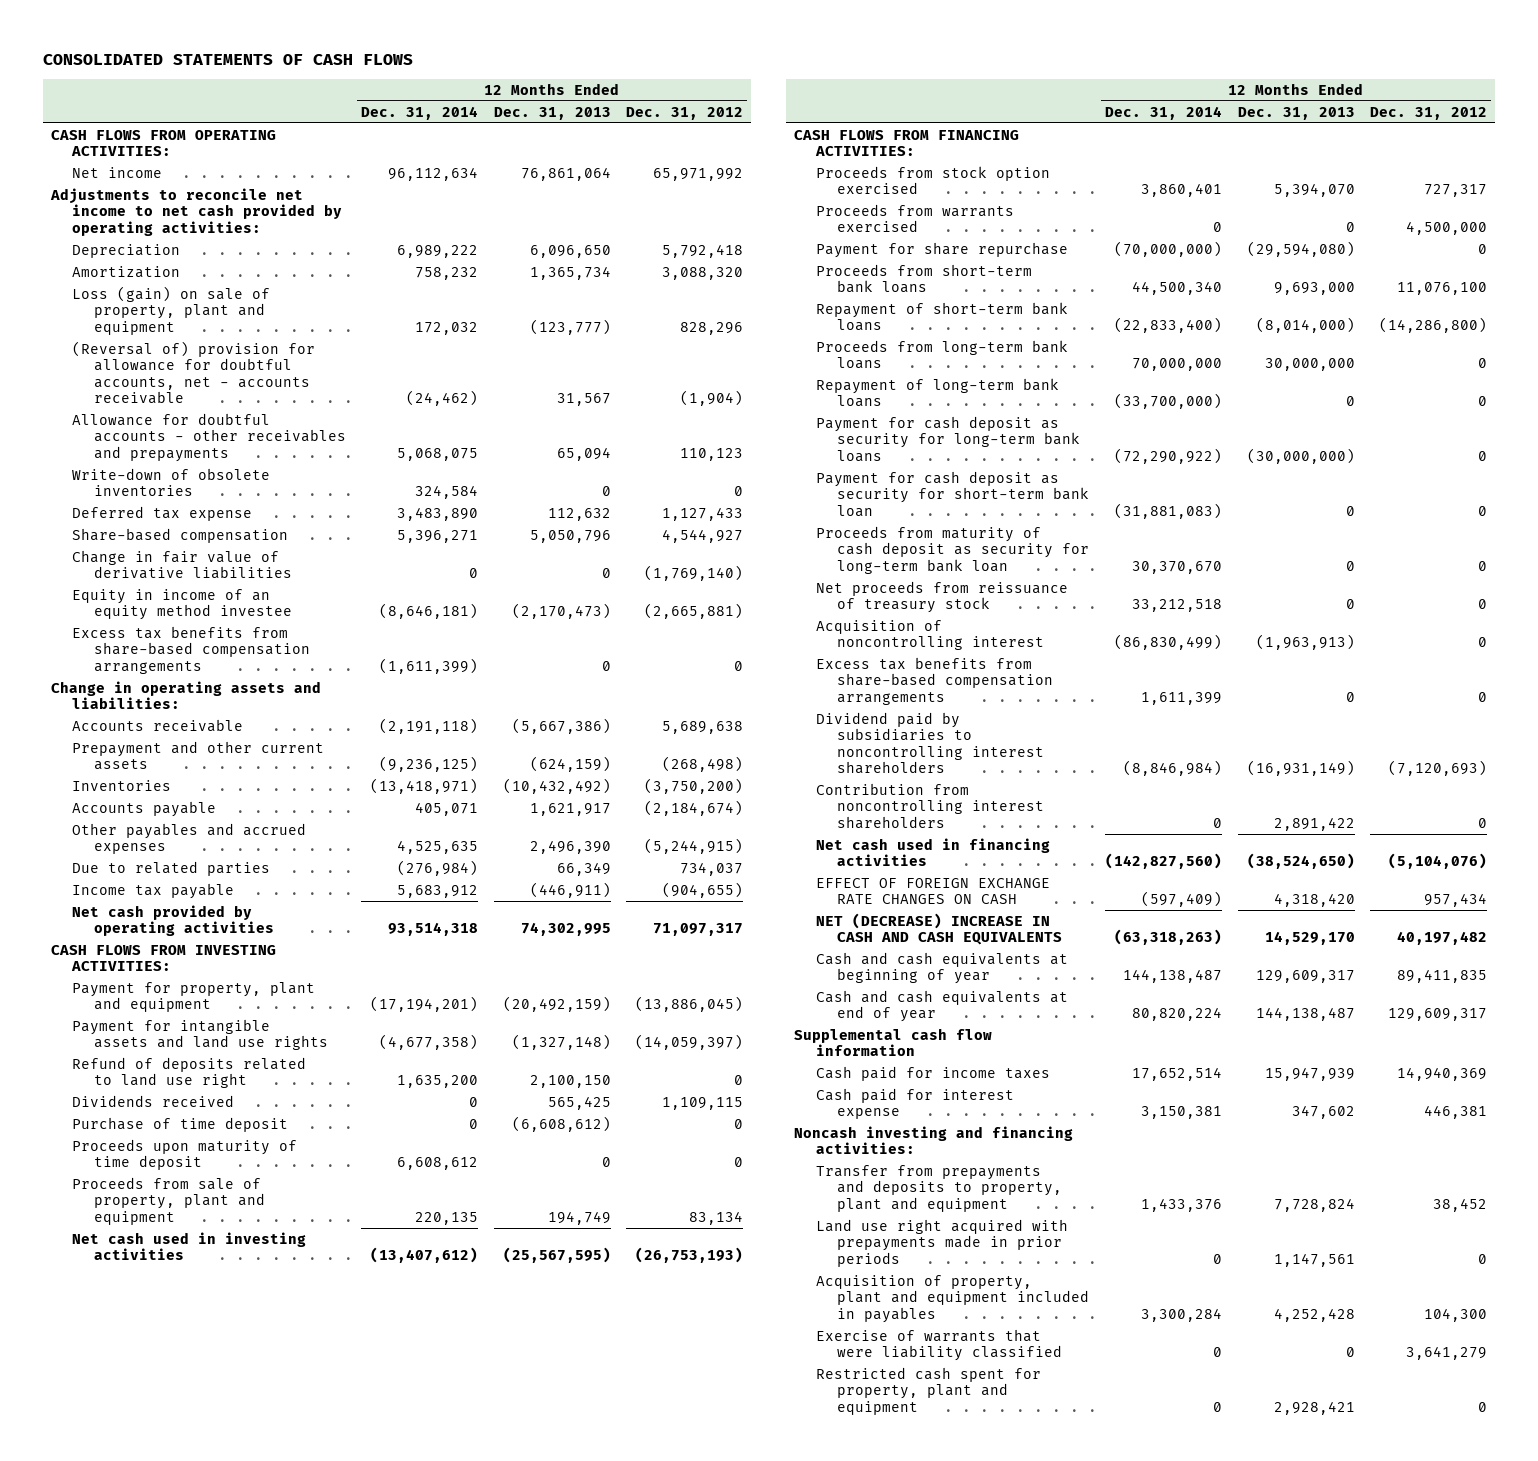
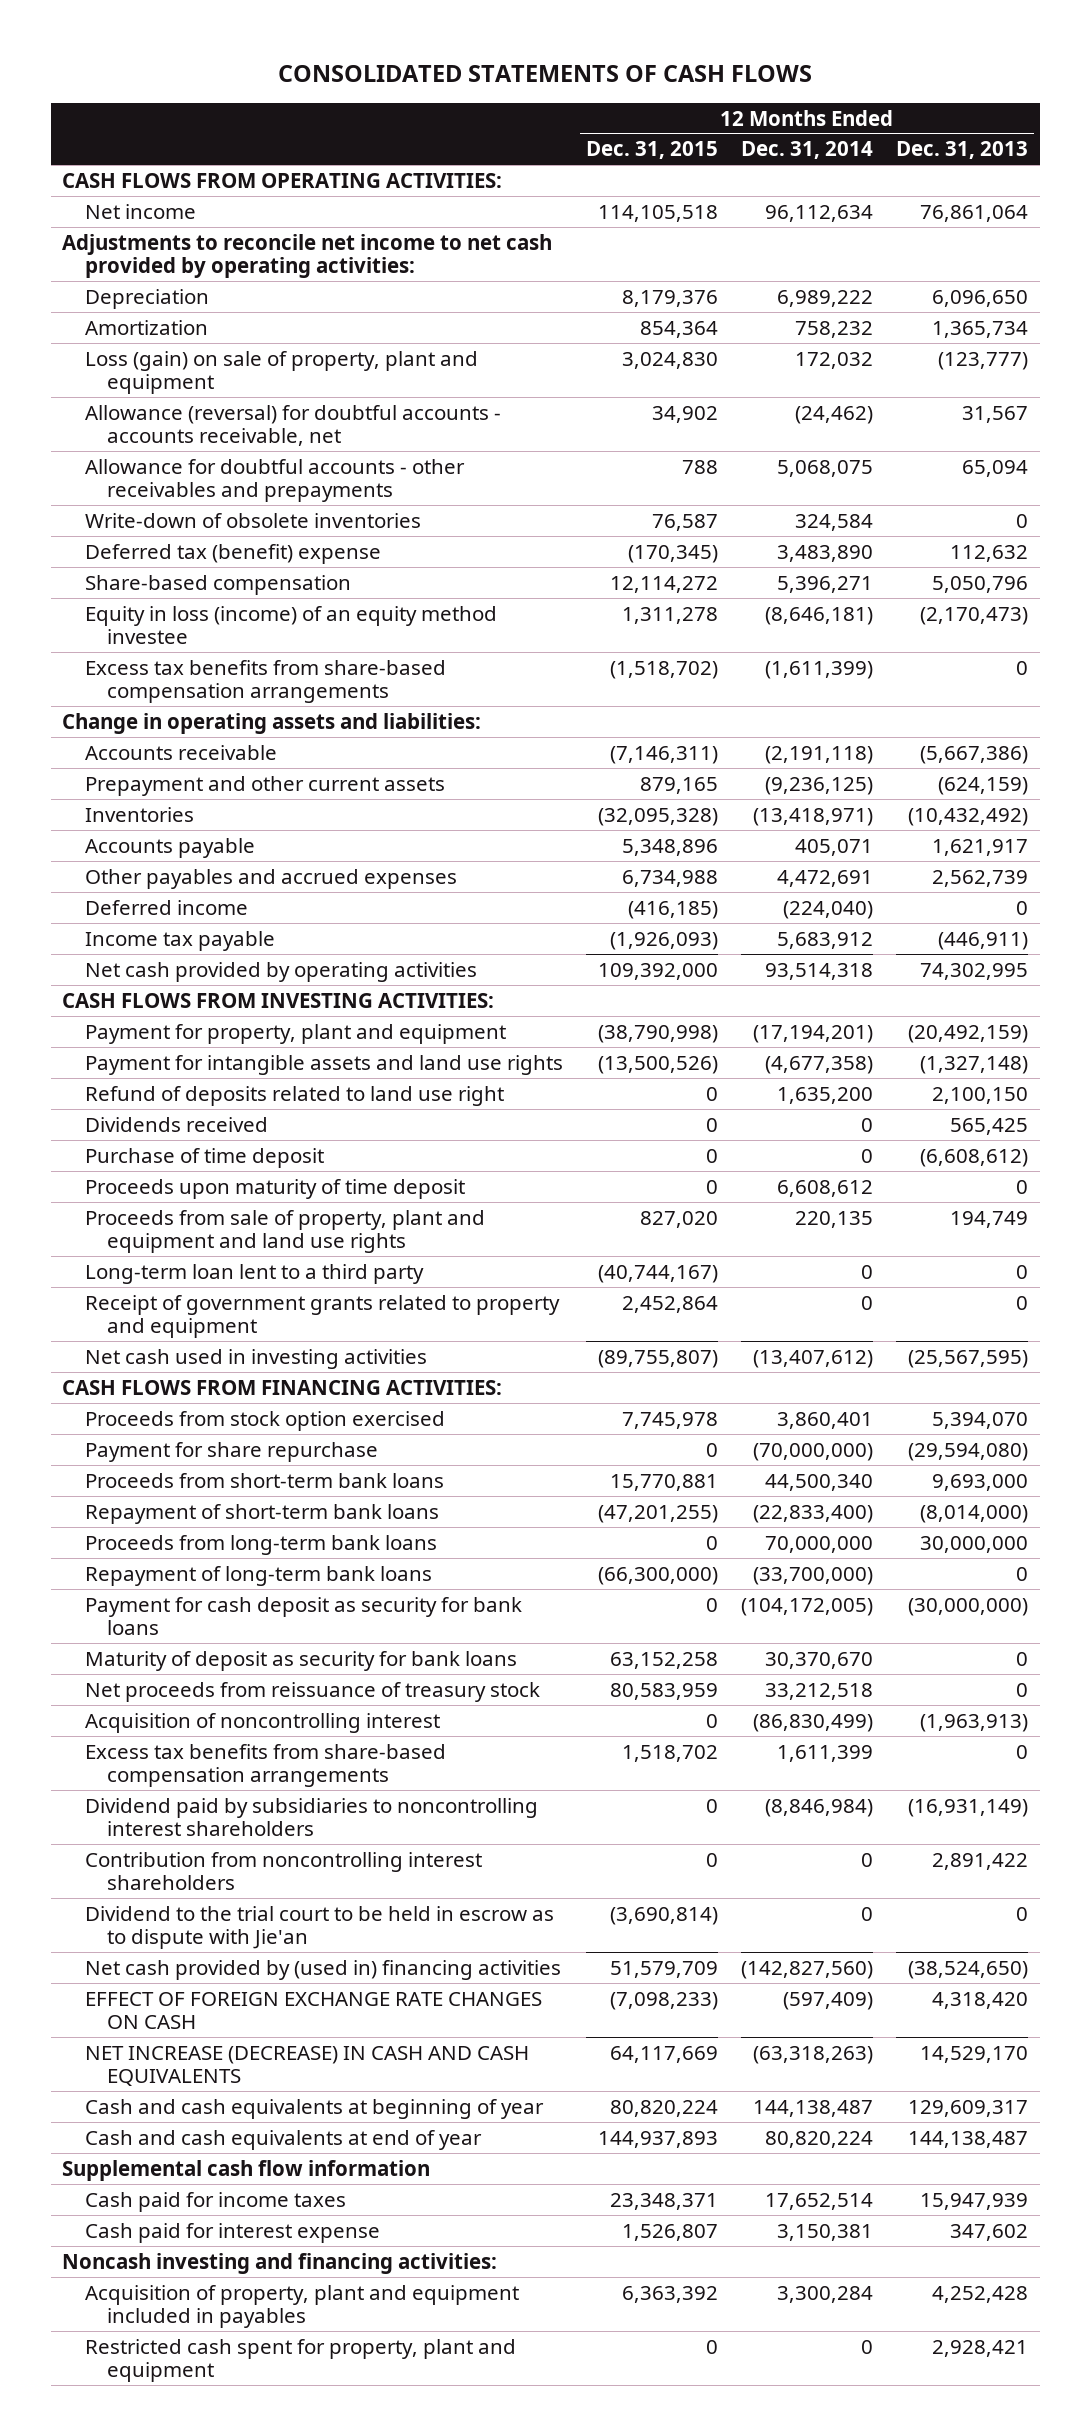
[626,106,744,120] Dec. 31, 2012 -> none
none -> [585,141,718,160] Dec. 31, 2015
[72,340,316,405] (Reversal of) provision for allowance for doubtful accounts, net - accounts receivable -> [84,404,501,447] Allowance (reversal) for doubtful accounts - accounts receivable, net
[72,505,253,521] Deferred tax expense -> [84,543,381,564] Deferred tax (benefit) expense
[72,549,292,580] Change in fair value of derivative liabilities -> none
[72,588,292,621] Equity in income of an equity method investee -> [84,605,497,645] Equity in loss (income) of an equity method investee
[72,860,271,876] Due to related parties -> none
[397,840,479,855] 4,525,635 -> [777,869,874,887] 4,472,691
[529,840,611,855] 2,496,390 -> [932,869,1029,887] 2,562,739
none -> [84,899,248,915] Deferred income
[72,1176,265,1225] Proceeds from sale of property, plant and equipment -> [84,1209,485,1254] Proceeds from sale of property, plant and equipment and land use rights
none -> [84,1263,424,1284] Long-term loan lent to a third party
none -> [84,1294,560,1339] Receipt of government grants related to property and equipment
[815,203,1014,233] Proceeds from warrants exercised -> none
[815,415,1081,462] Payment for cash deposit as security for long-term bank loans -> none
[815,470,1090,517] Payment for cash deposit as security for short-term bank loan -> [84,1596,522,1636] Payment for cash deposit as security for bank loans
[1113,502,1222,519] (31,881,083) -> [741,1597,874,1616] (104,172,005)
[1345,505,1355,516] 0 -> [908,1597,1029,1616] (30,000,000)
[815,525,1090,574] Proceeds from maturity of cash deposit as security for long-term bank loan -> [84,1650,517,1671] Maturity of deposit as security for bank loans
none -> [84,1905,554,1950] Dividend to the trial court to be held in escrow as to dispute with Jie'an
[815,837,1050,867] Net cash used in financing activities -> [84,1959,561,1980] Net cash provided by (used in) financing activities
[815,912,1063,946] NET (DECREASE) INCREASE IN CASH AND CASH EQUIVALENTS -> [84,2045,529,2087] NET INCREASE (DECREASE) IN CASH AND CASH EQUIVALENTS
[815,1164,1063,1212] Transfer from prepayments and deposits to property, plant and equipment -> none
[815,1218,1068,1267] Land use right acquired with prepayments made in prior periods -> none
[815,1328,1063,1362] Exercise of warrants that were liability classified -> none

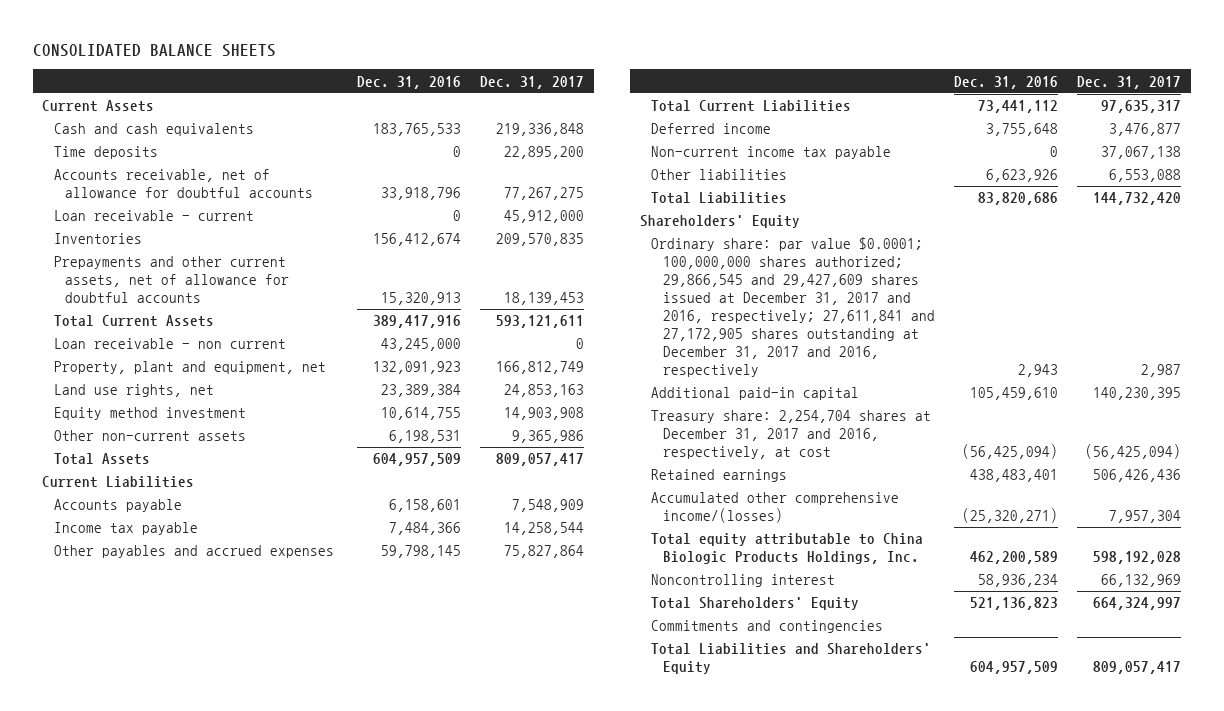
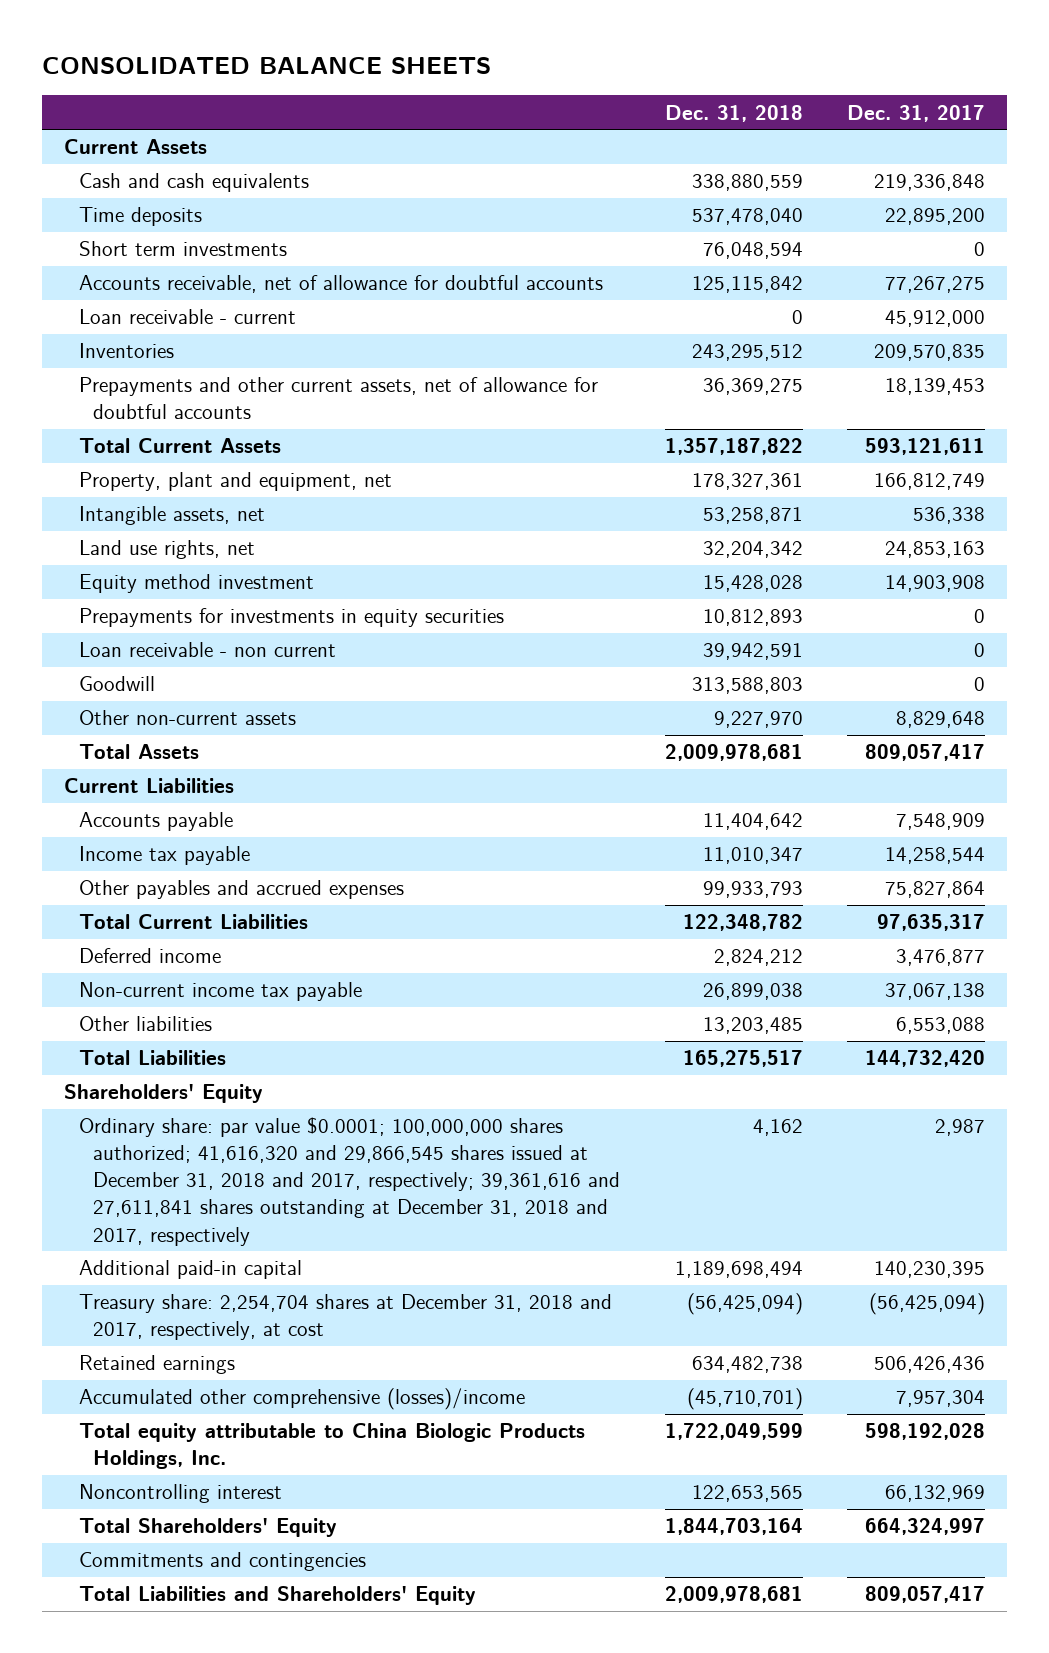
[356,75,461,89] Dec. 31, 2016 -> none
none -> [664,104,803,122] Dec. 31, 2018
none -> [78,241,287,257] Short term investments
none -> [78,506,265,526] Intangible assets, net
none -> [78,608,504,628] Prepayments for investments in equity securities
[53,338,286,350] Loan receivable - non current -> [78,642,336,658] Loan receivable - non current
none -> [78,676,155,692] Goodwill
[512,430,585,444] 9,365,986 -> [895,711,985,729] 8,829,648
[651,237,935,378] Ordinary share: par value $0.0001; 100,000,000 shares authorized; 29,866,545 and 29,427,609 shares issued at December 31, 2017 and 2016, respectively; 27,611,841 and 27,172,905 shares outstanding at December 31, 2017 and 2016, respectively -> [78,1117,621,1246] Ordinary share: par value $0.0001; 100,000,000 shares authorized; 41,616,320 and 29,866,545 shares issued at December 31, 2018 and 2017, respectively; 39,361,616 and 27,611,841 shares outstanding at December 31, 2018 and 2017, respectively
[651,410,932,460] Treasury share: 2,254,704 shares at December 31, 2017 and 2016, respectively, at cost -> [78,1294,612,1341] Treasury share: 2,254,704 shares at December 31, 2018 and 2017, respectively, at cost
[651,492,900,524] Accumulated other comprehensive income/(losses) -> [78,1388,525,1411] Accumulated other comprehensive (losses)/income

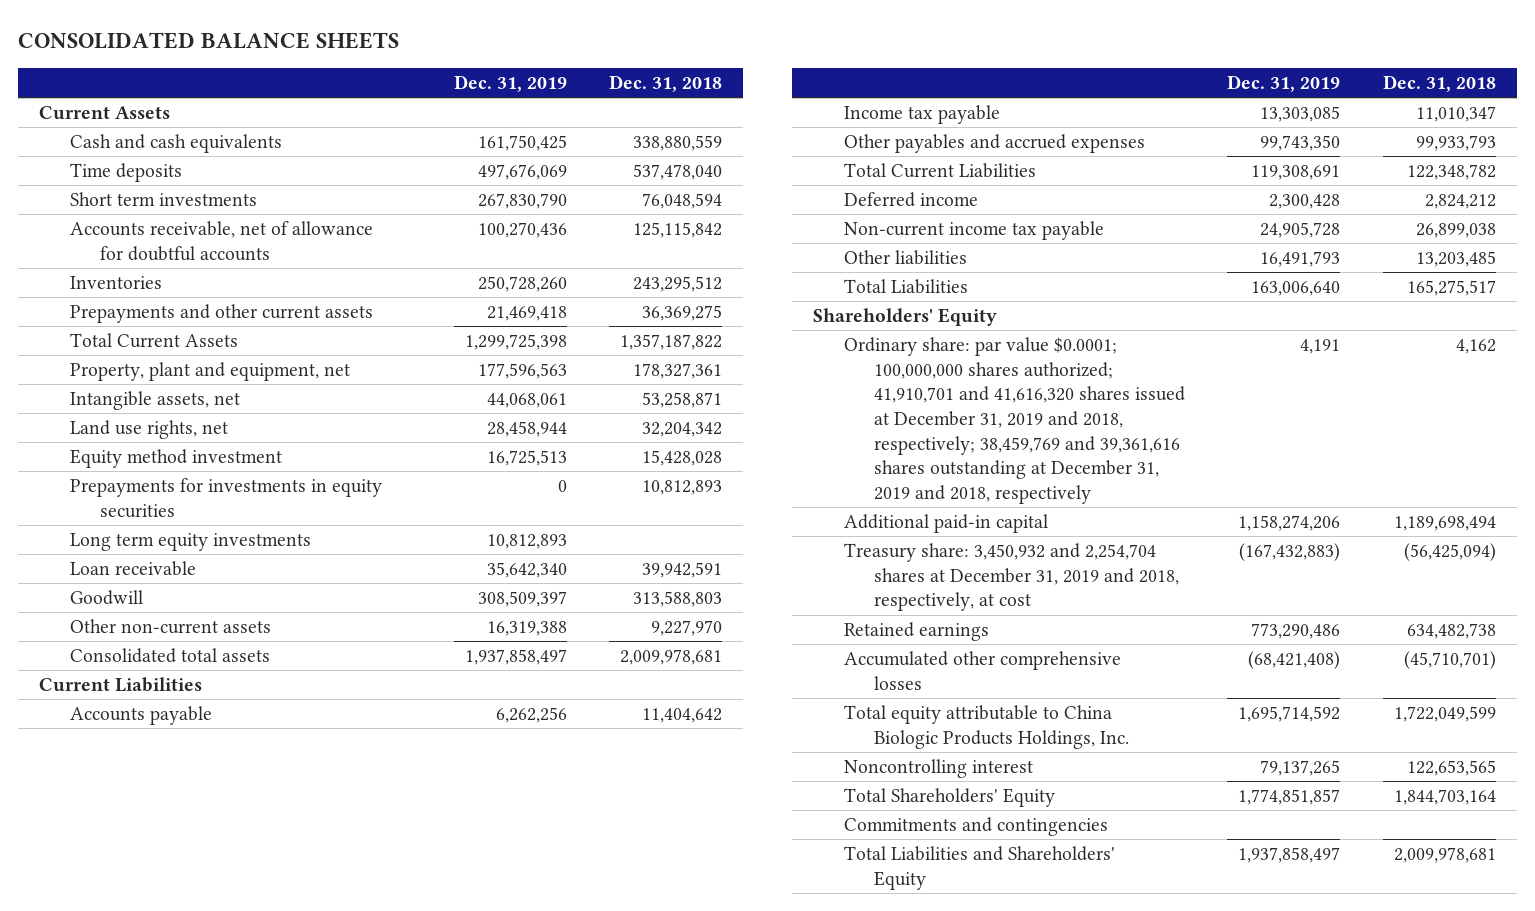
[846,104,985,122] Dec. 31, 2017 -> none
none -> [453,74,567,92] Dec. 31, 2019
[78,309,296,325] Loan receivable - current -> none
[78,377,598,420] Prepayments and other current assets, net of allowance for doubtful accounts -> [69,303,373,323] Prepayments and other current assets
none -> [69,532,311,551] Long term equity investments
[78,642,336,658] Loan receivable - non current -> [69,560,196,576] Loan receivable
[78,744,199,760] Total Assets -> [69,647,270,663] Consolidated total assets
[78,1117,621,1246] Ordinary share: par value $0.0001; 100,000,000 shares authorized; 41,616,320 and 29,866,545 shares issued at December 31, 2018 and 2017, respectively; 39,361,616 and 27,611,841 shares outstanding at December 31, 2018 and 2017, respectively -> [843,336,1185,504] Ordinary share: par value $0.0001; 100,000,000 shares authorized; 41,910,701 and 41,616,320 shares issued at December 31, 2019 and 2018, respectively; 38,459,769 and 39,361,616 shares outstanding at December 31, 2019 and 2018, respectively
[78,1294,612,1341] Treasury share: 2,254,704 shares at December 31, 2018 and 2017, respectively, at cost -> [843,542,1179,612] Treasury share: 3,450,932 and 2,254,704 shares at December 31, 2019 and 2018, respectively, at cost
[78,1388,525,1411] Accumulated other comprehensive (losses)/income -> [843,650,1121,690] Accumulated other comprehensive losses

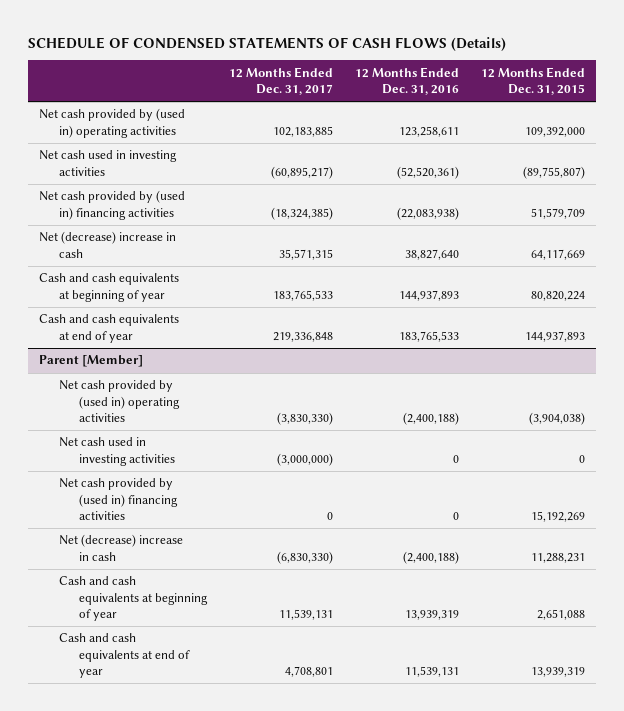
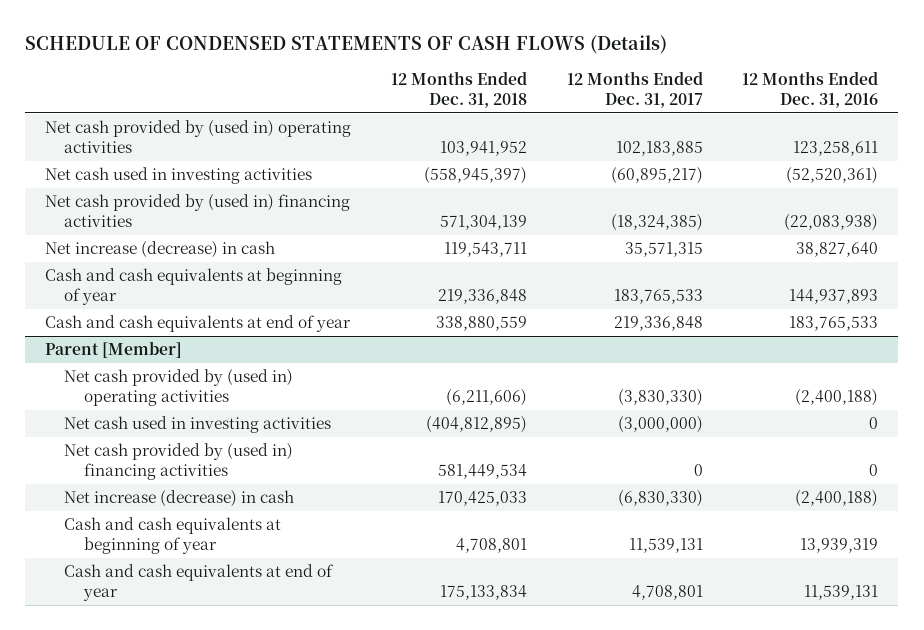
[481,66,586,95] 12 Months Ended Dec. 31, 2015 -> none
none -> [391,70,528,108] 12 Months Ended Dec. 31, 2018
[38,231,176,258] Net (decrease) increase in cash -> [45,241,276,259] Net increase (decrease) in cash
[58,534,183,561] Net (decrease) increase in cash -> [64,490,295,508] Net increase (decrease) in cash

